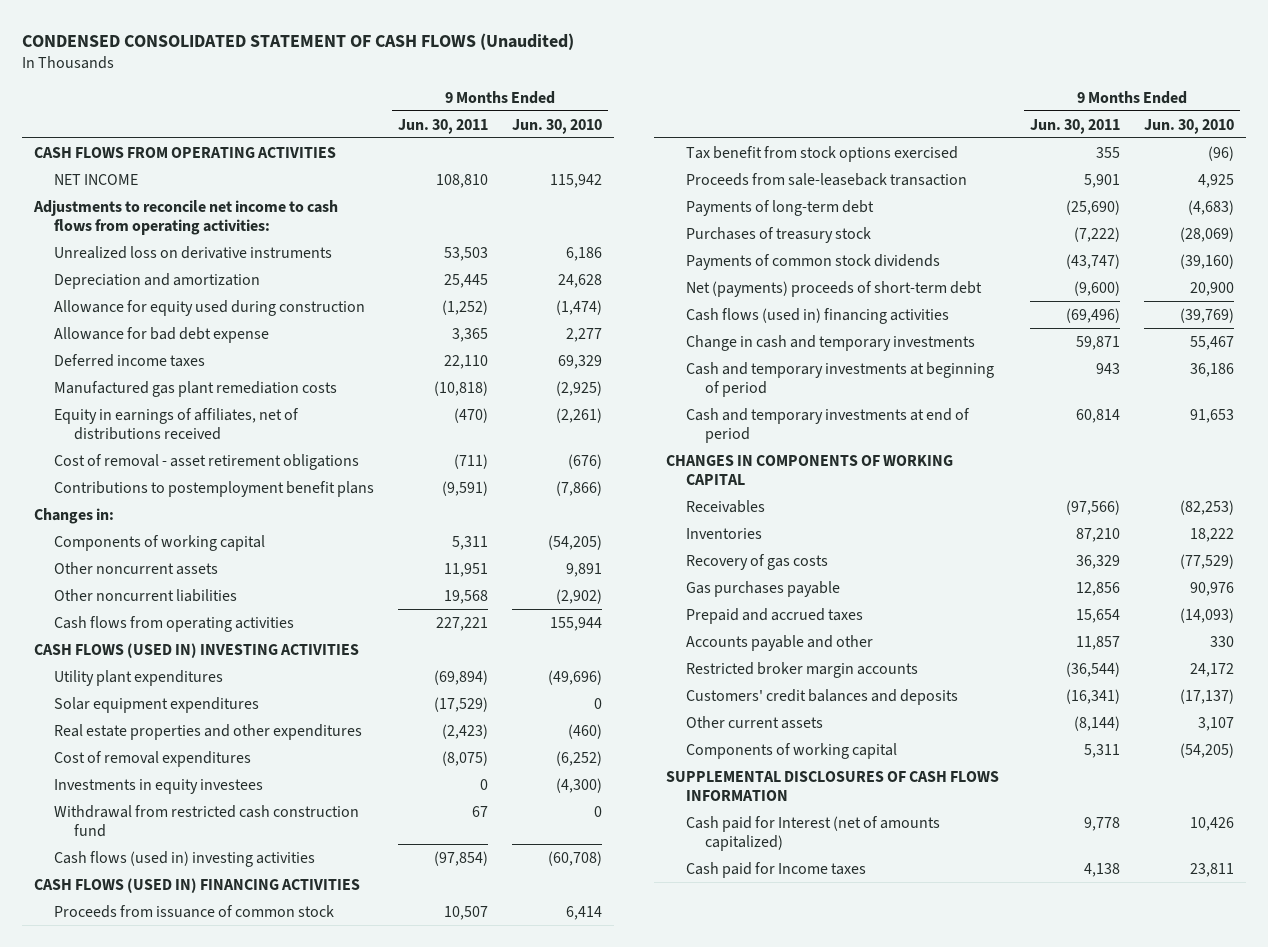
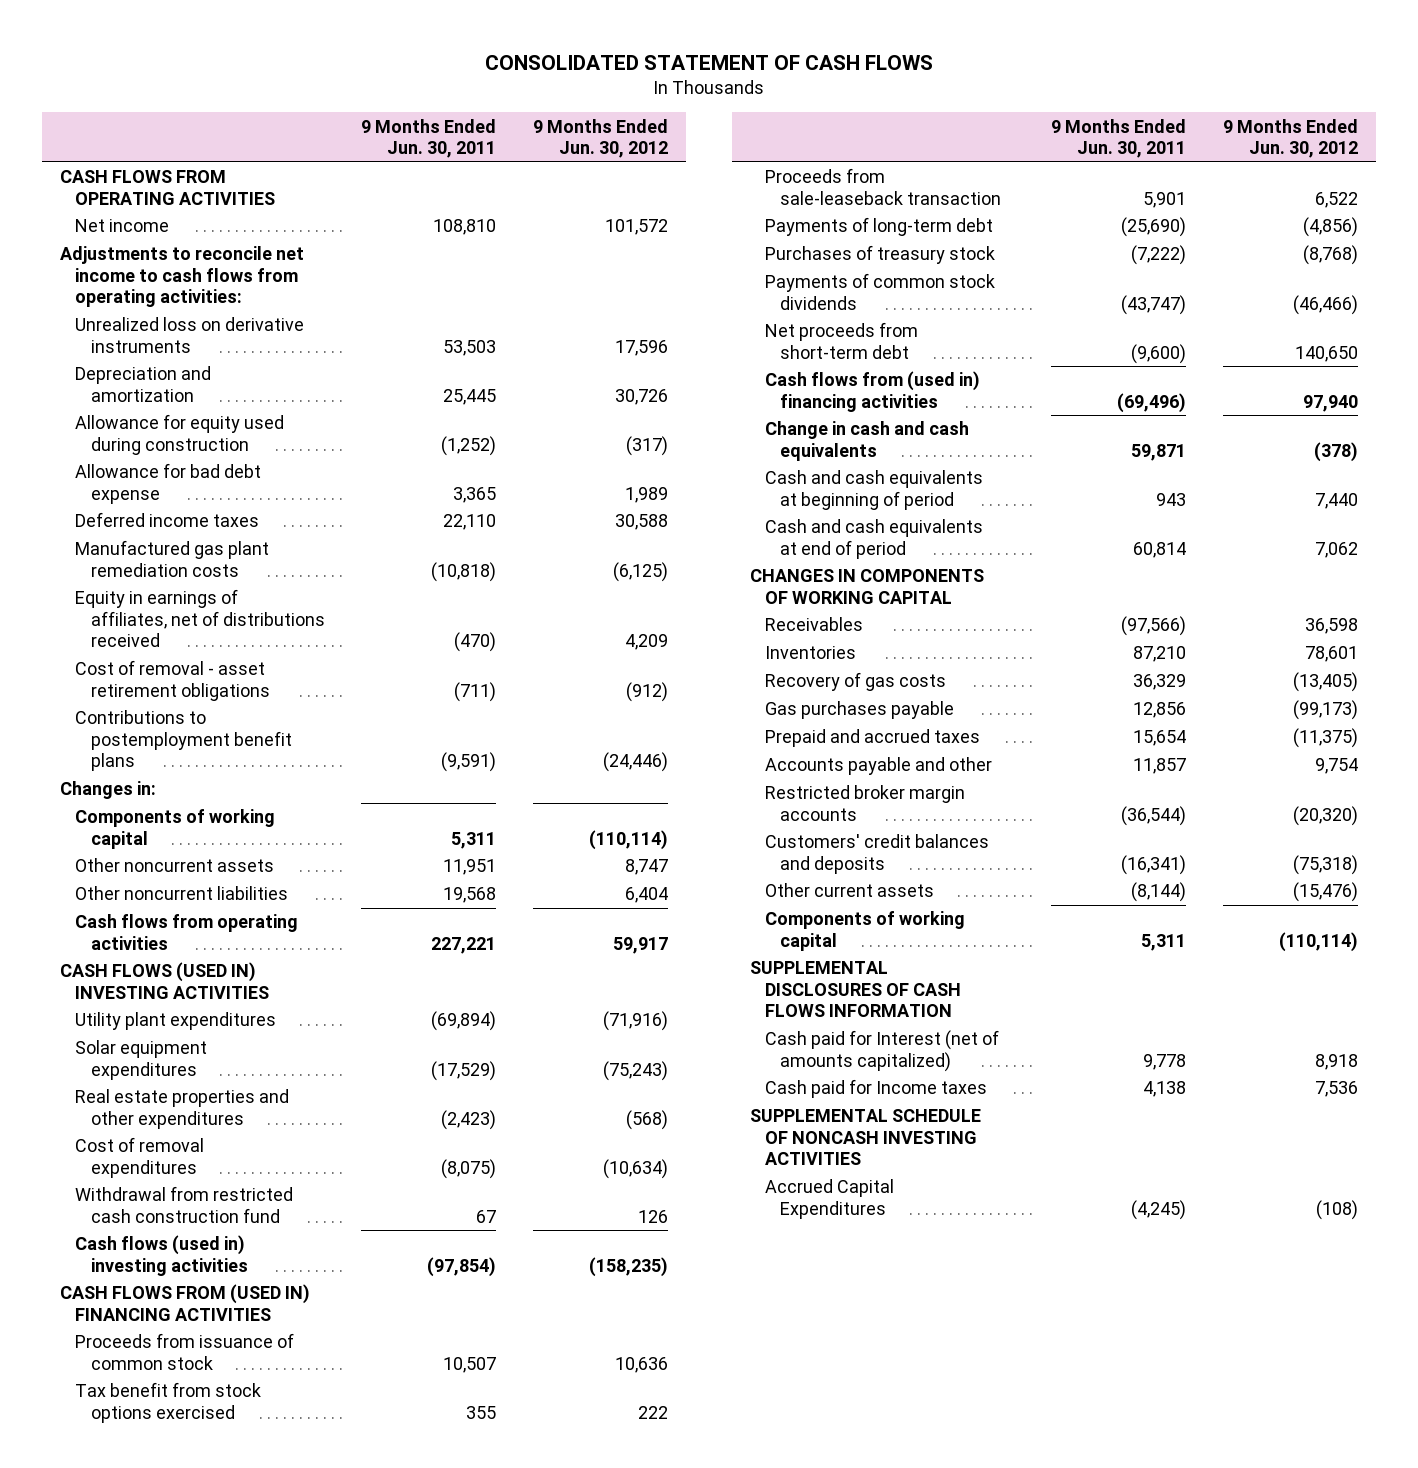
[22,33,575,51] CONDENSED CONSOLIDATED STATEMENT OF CASH FLOWS (Unaudited) -> [485,54,934,70] CONSOLIDATED STATEMENT OF CASH FLOWS
[512,118,603,134] Jun. 30, 2010 -> none
none -> [533,118,669,159] 9 Months Ended Jun. 30, 2012
[54,173,139,185] NET INCOME -> [75,219,170,233] Net income
[54,778,264,794] Investments in equity investees -> none
[34,877,361,893] CASH FLOWS (USED IN) FINANCING ACTIVITIES -> [60,1284,311,1321] CASH FLOWS FROM (USED IN) FINANCING ACTIVITIES
[685,280,982,297] Net (payments) proceeds of short-term debt -> [765,322,919,359] Net proceeds from short-term debt
[685,307,949,324] Cash flows (used in) financing activities -> [765,371,981,412] Cash flows from (used in) financing activities
[685,334,975,351] Change in cash and temporary investments -> [765,421,970,461] Change in cash and cash equivalents
[685,361,994,398] Cash and temporary investments at beginning of period -> [765,470,984,510] Cash and cash equivalents at beginning of period
[685,407,970,444] Cash and temporary investments at end of period -> [765,519,984,559] Cash and cash equivalents at end of period
none -> [750,1109,982,1166] SUPPLEMENTAL SCHEDULE OF NONCASH INVESTING ACTIVITIES
none -> [765,1179,895,1219] Accrued Capital Expenditures

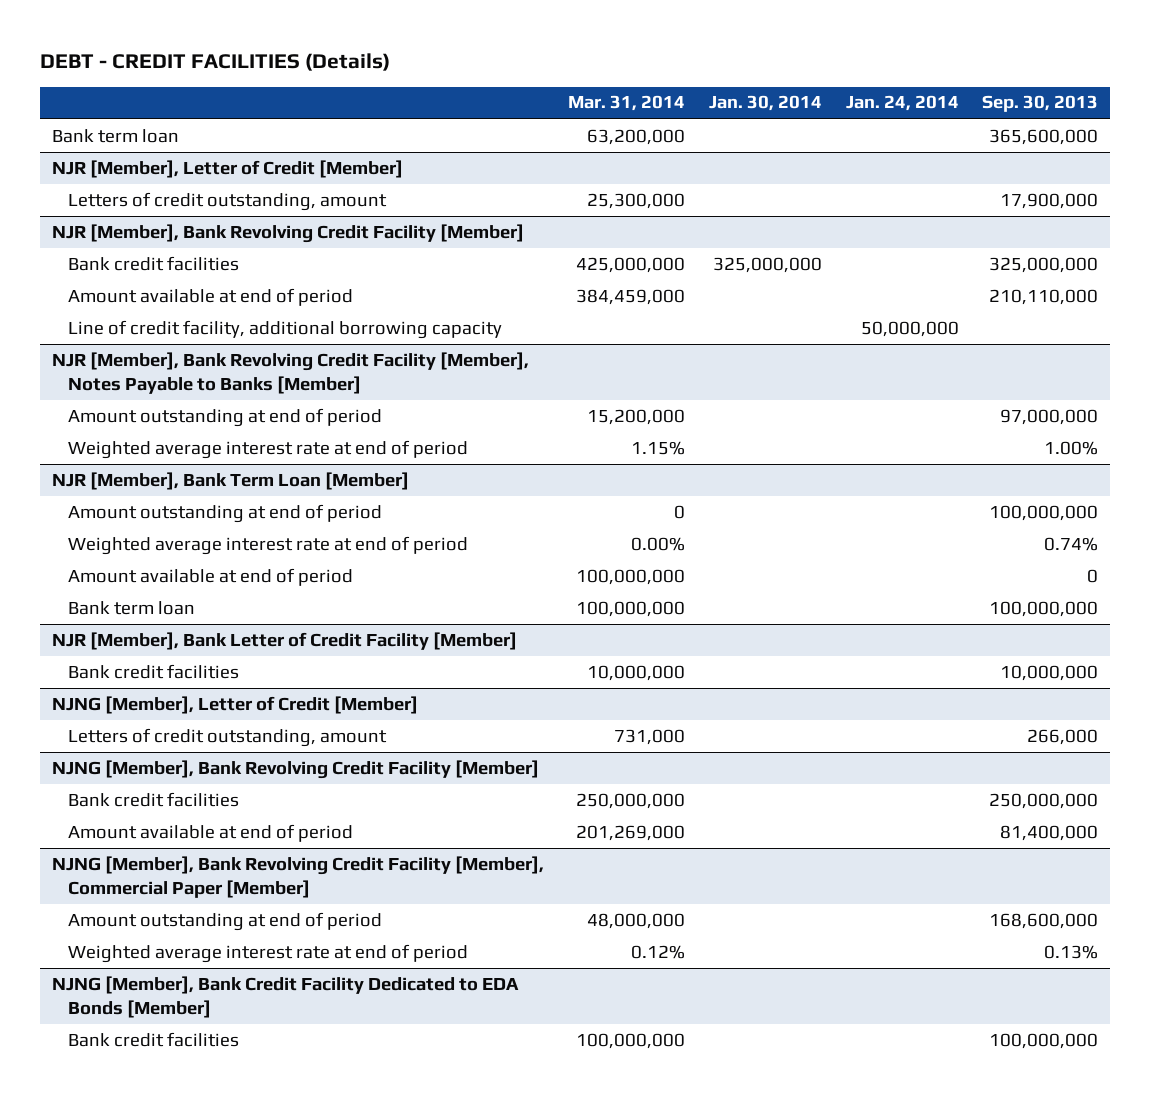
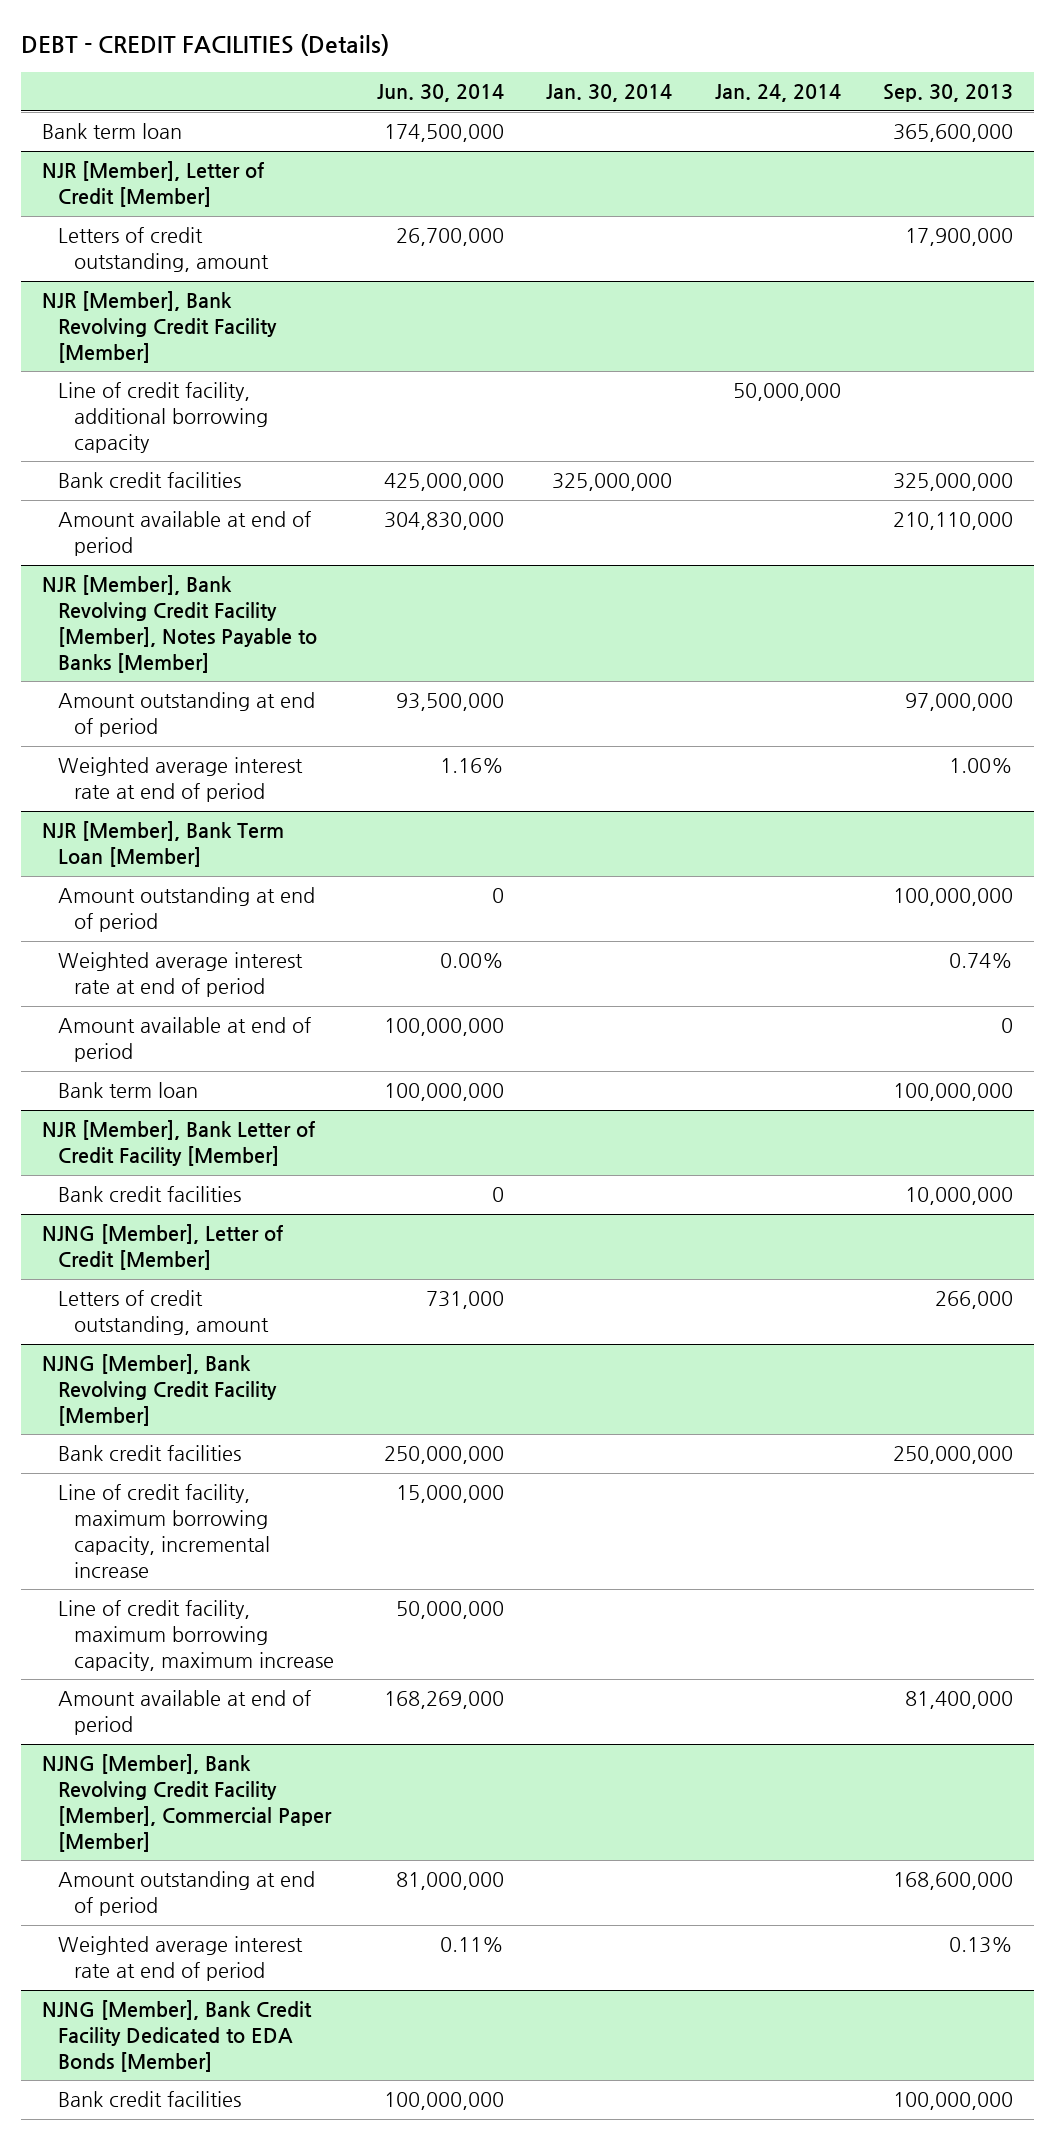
[567,95,685,112] Mar. 31, 2014 -> none
none -> [376,84,504,103] Jun. 30, 2014
[68,319,503,339] Line of credit facility, additional borrowing capacity -> [58,382,269,453] Line of credit facility, additional borrowing capacity
none -> [58,1484,271,1578] Line of credit facility, maximum borrowing capacity, incremental increase
none -> [58,1600,335,1671] Line of credit facility, maximum borrowing capacity, maximum increase

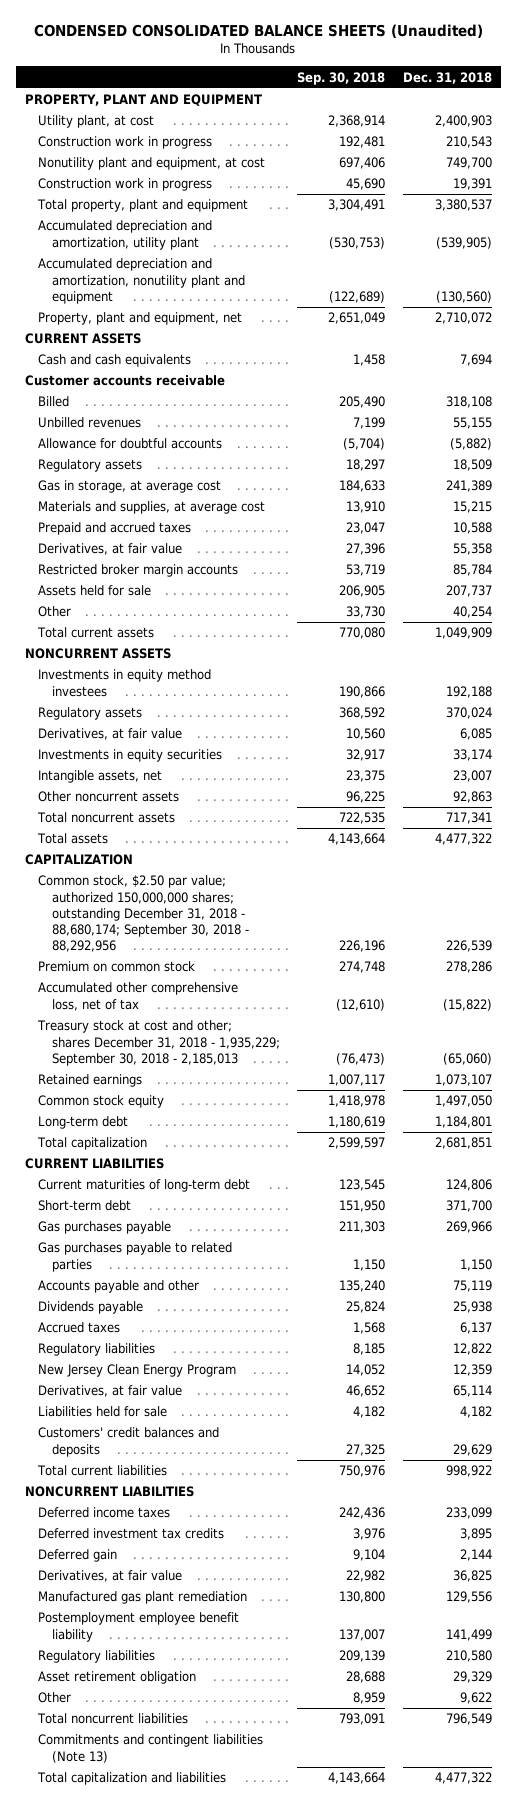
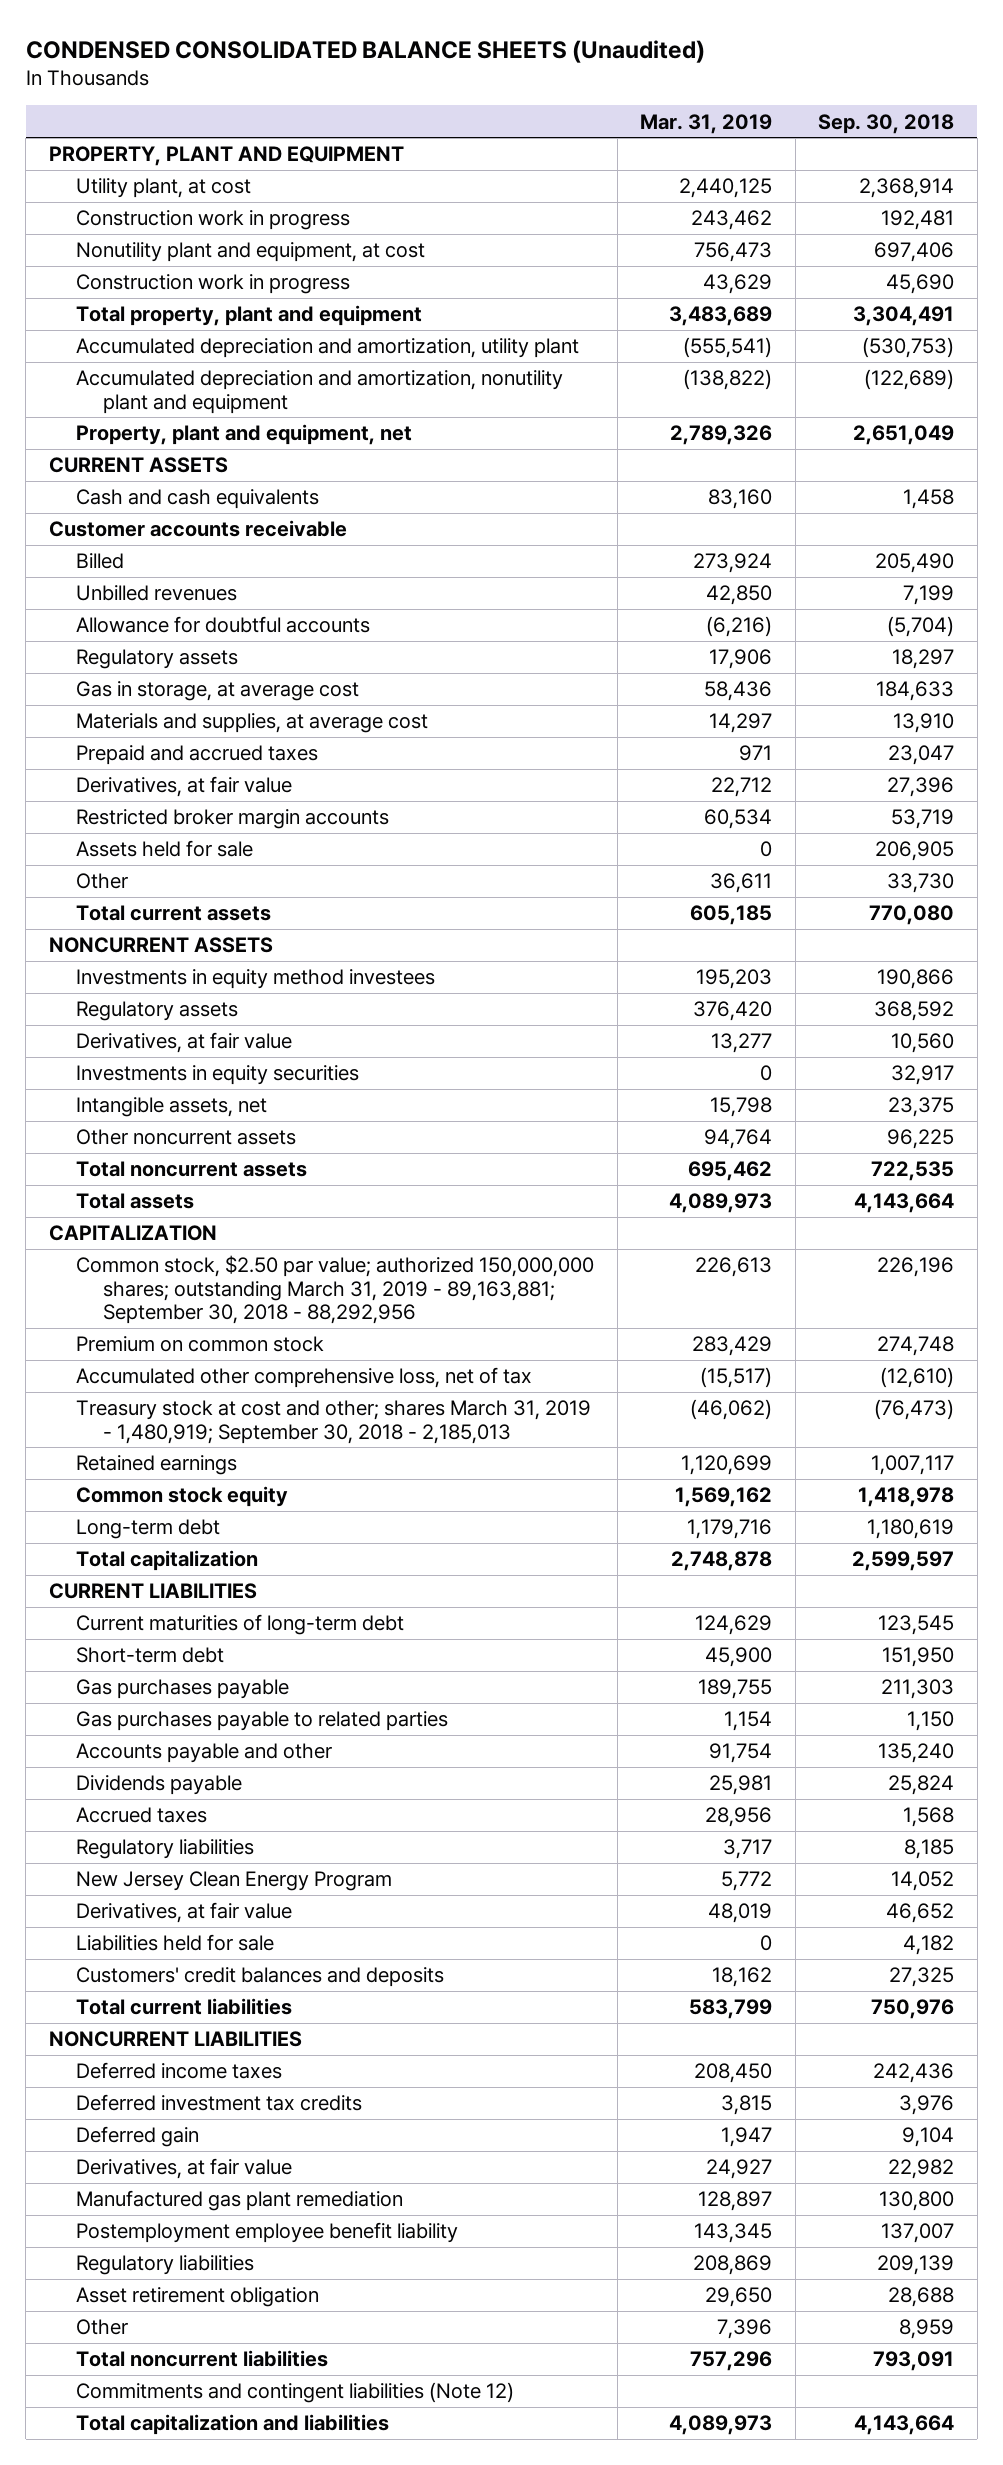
[403,71,493,84] Dec. 31, 2018 -> none
none -> [640,113,773,134] Mar. 31, 2019
[38,875,249,953] Common stock, $2.50 par value; authorized 150,000,000 shares; outstanding December 31, 2018 - 88,680,174; September 30, 2018 - 88,292,956 -> [76,1255,595,1325] Common stock, $2.50 par value; authorized 150,000,000 shares; outstanding March 31, 2019 - 89,163,881; September 30, 2018 - 88,292,956
[37,1020,280,1066] Treasury stock at cost and other; shares December 31, 2018 - 1,935,229; September 30, 2018 - 2,185,013 -> [76,1400,592,1444] Treasury stock at cost and other; shares March 31, 2019 - 1,480,919; September 30, 2018 - 2,185,013
[38,1734,264,1763] Commitments and contingent liabilities (Note 13) -> [76,2382,515,2404] Commitments and contingent liabilities (Note 12)

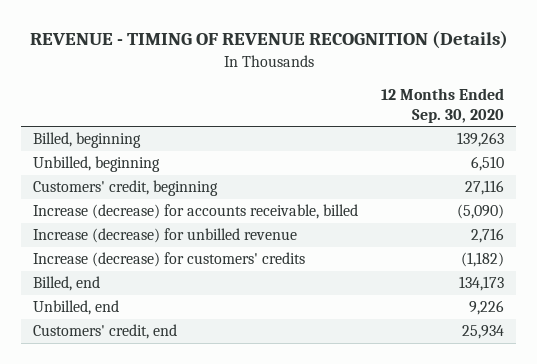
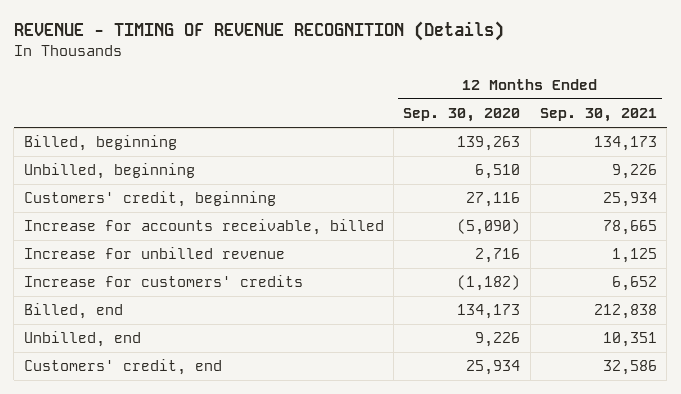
none -> [539,108,657,123] Sep. 30, 2021
[32,204,358,220] Increase (decrease) for accounts receivable, billed -> [23,219,384,236] Increase for accounts receivable, billed
[32,228,297,244] Increase (decrease) for unbilled revenue -> [23,247,285,260] Increase for unbilled revenue
[32,252,305,268] Increase (decrease) for customers' credits -> [23,275,303,288] Increase for customers' credits

